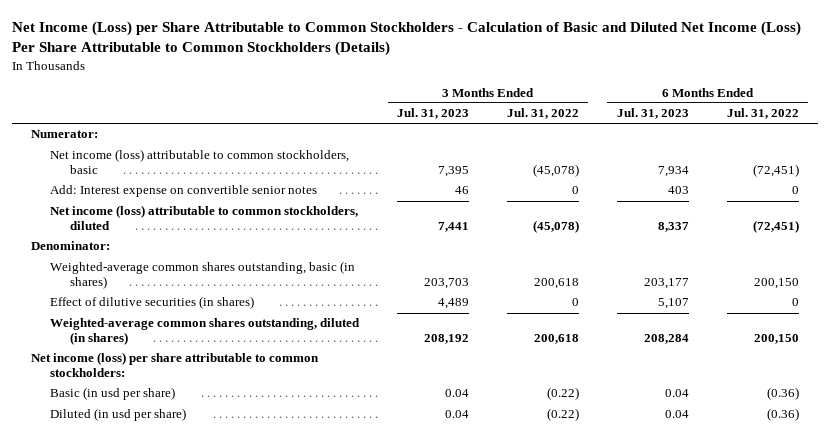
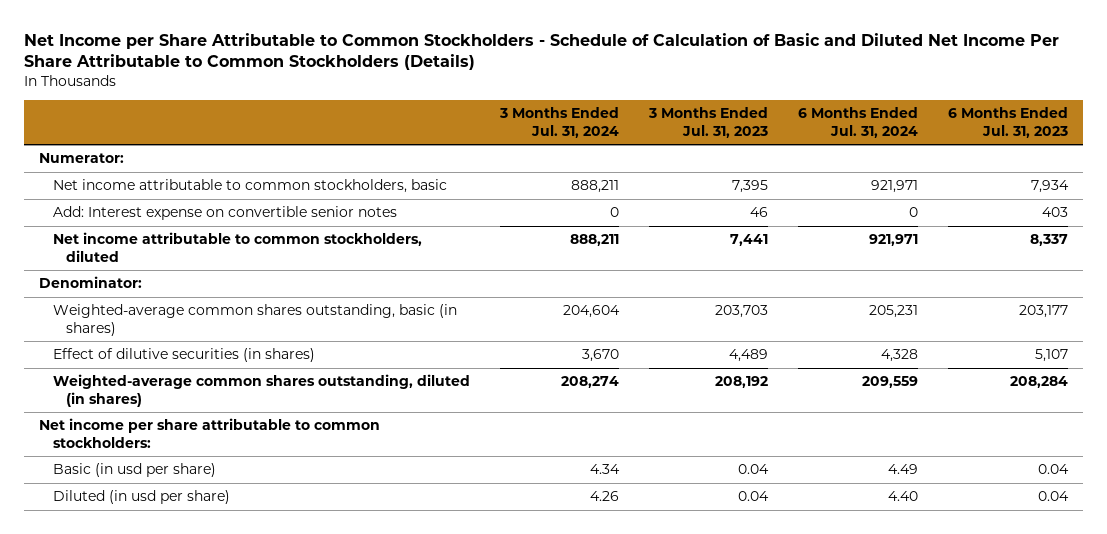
[12,21,802,57] Net Income (Loss) per Share Attributable to Common Stockholders - Calculation of Basic and Diluted Net Income (Loss) Per Share Attributable to Common Stockholders (Details) -> [24,32,1060,71] Net Income per Share Attributable to Common Stockholders - Schedule of Calculation of Basic and Diluted Net Income Per Share Attributable to Common Stockholders (Details)
[507,108,580,120] Jul. 31, 2022 -> none
[726,108,799,120] Jul. 31, 2022 -> none
none -> [498,107,619,138] 3 Months Ended Jul. 31, 2024
none -> [797,107,918,138] 6 Months Ended Jul. 31, 2024
[50,149,350,175] Net income (loss) attributable to common stockholders, basic -> [52,179,447,194] Net income attributable to common stockholders, basic
[50,205,359,231] Net income (loss) attributable to common stockholders, diluted -> [52,232,422,262] Net income attributable to common stockholders, diluted
[31,352,320,378] Net income (loss) per share attributable to common stockholders: -> [39,418,381,448] Net income per share attributable to common stockholders:

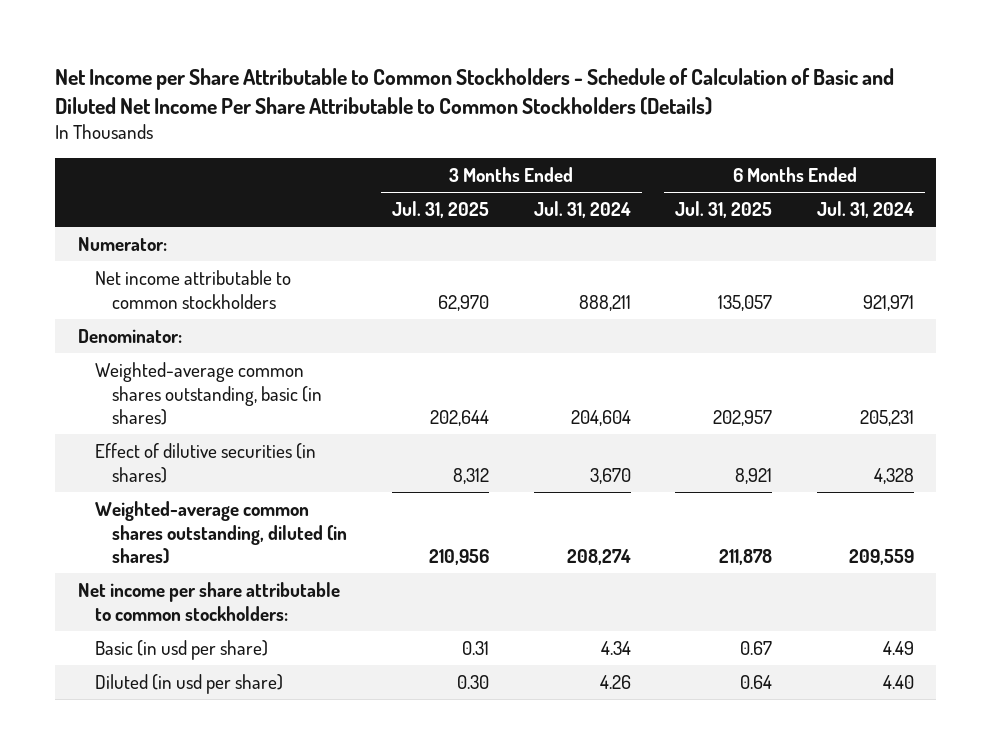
[647,107,768,138] 3 Months Ended Jul. 31, 2023 -> none
[947,107,1068,138] 6 Months Ended Jul. 31, 2023 -> none
none -> [391,201,489,219] Jul. 31, 2025
none -> [675,201,773,219] Jul. 31, 2025
[52,206,397,221] Add: Interest expense on convertible senior notes -> none
[52,232,422,262] Net income attributable to common stockholders, diluted -> none
[52,179,447,194] Net income attributable to common stockholders, basic -> [94,269,291,309] Net income attributable to common stockholders

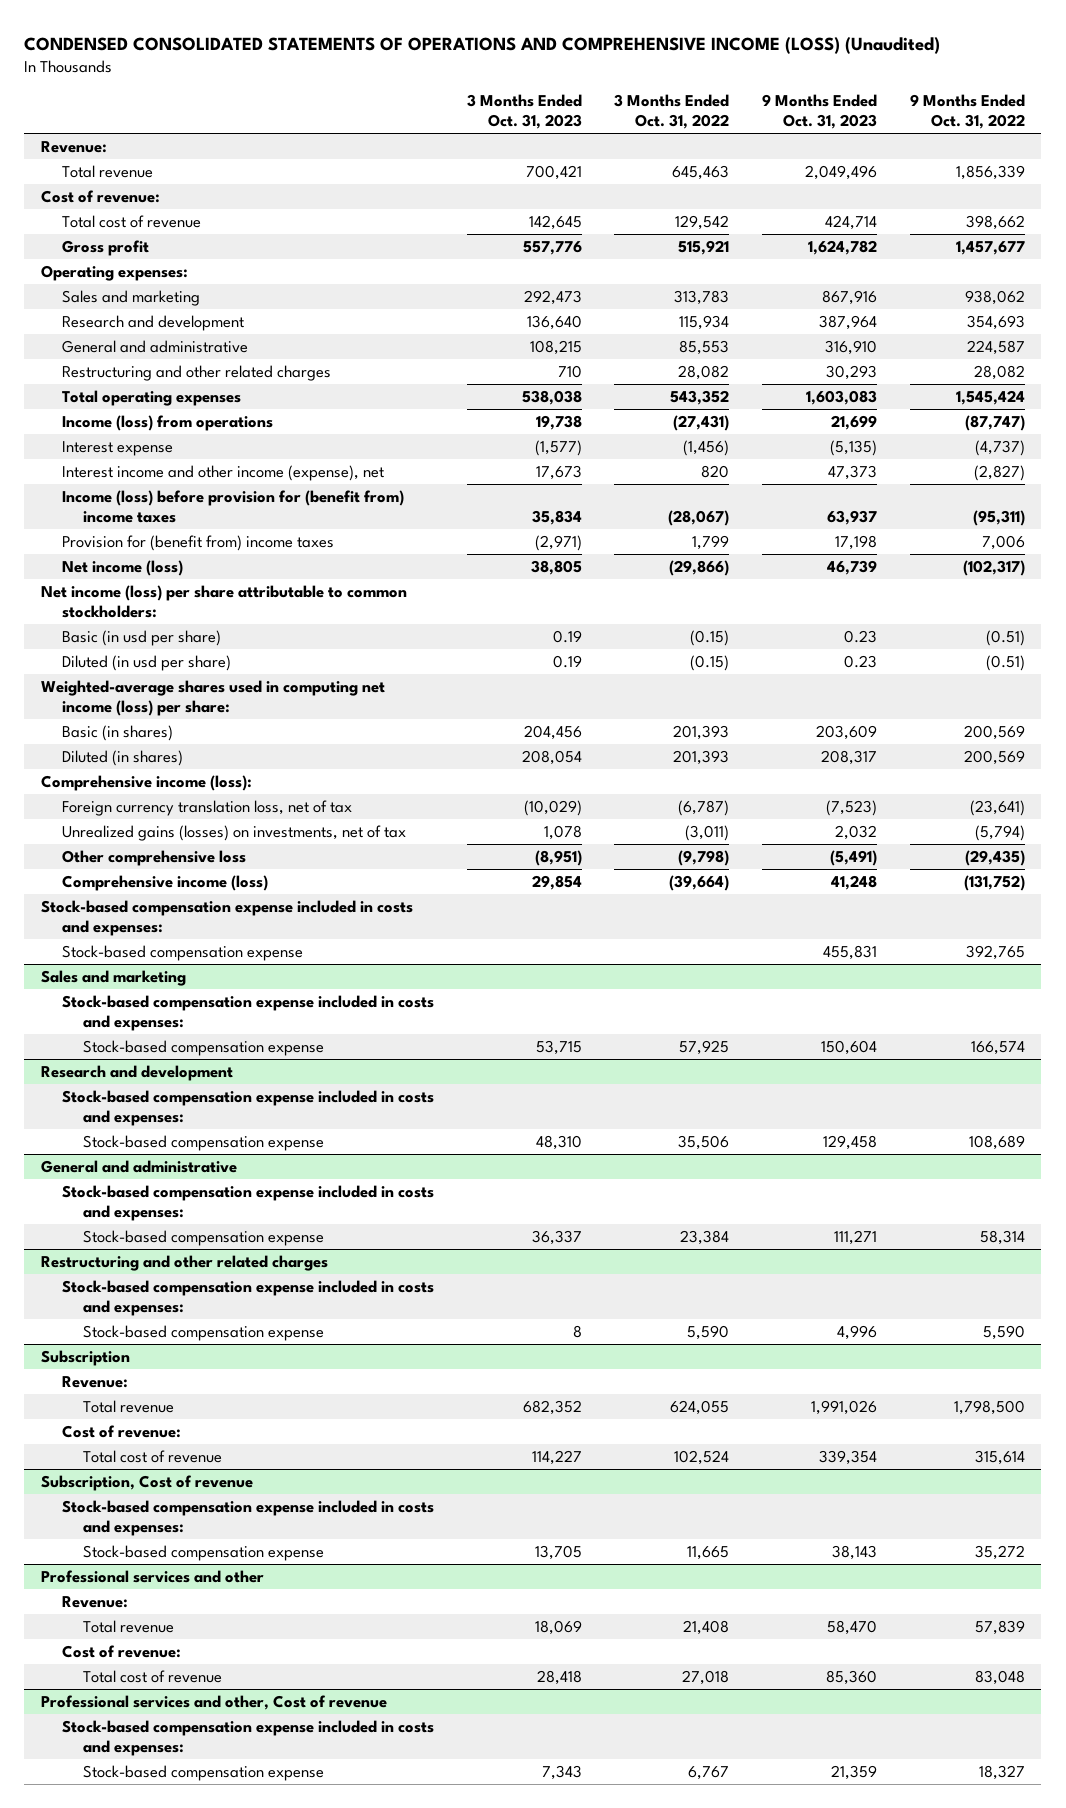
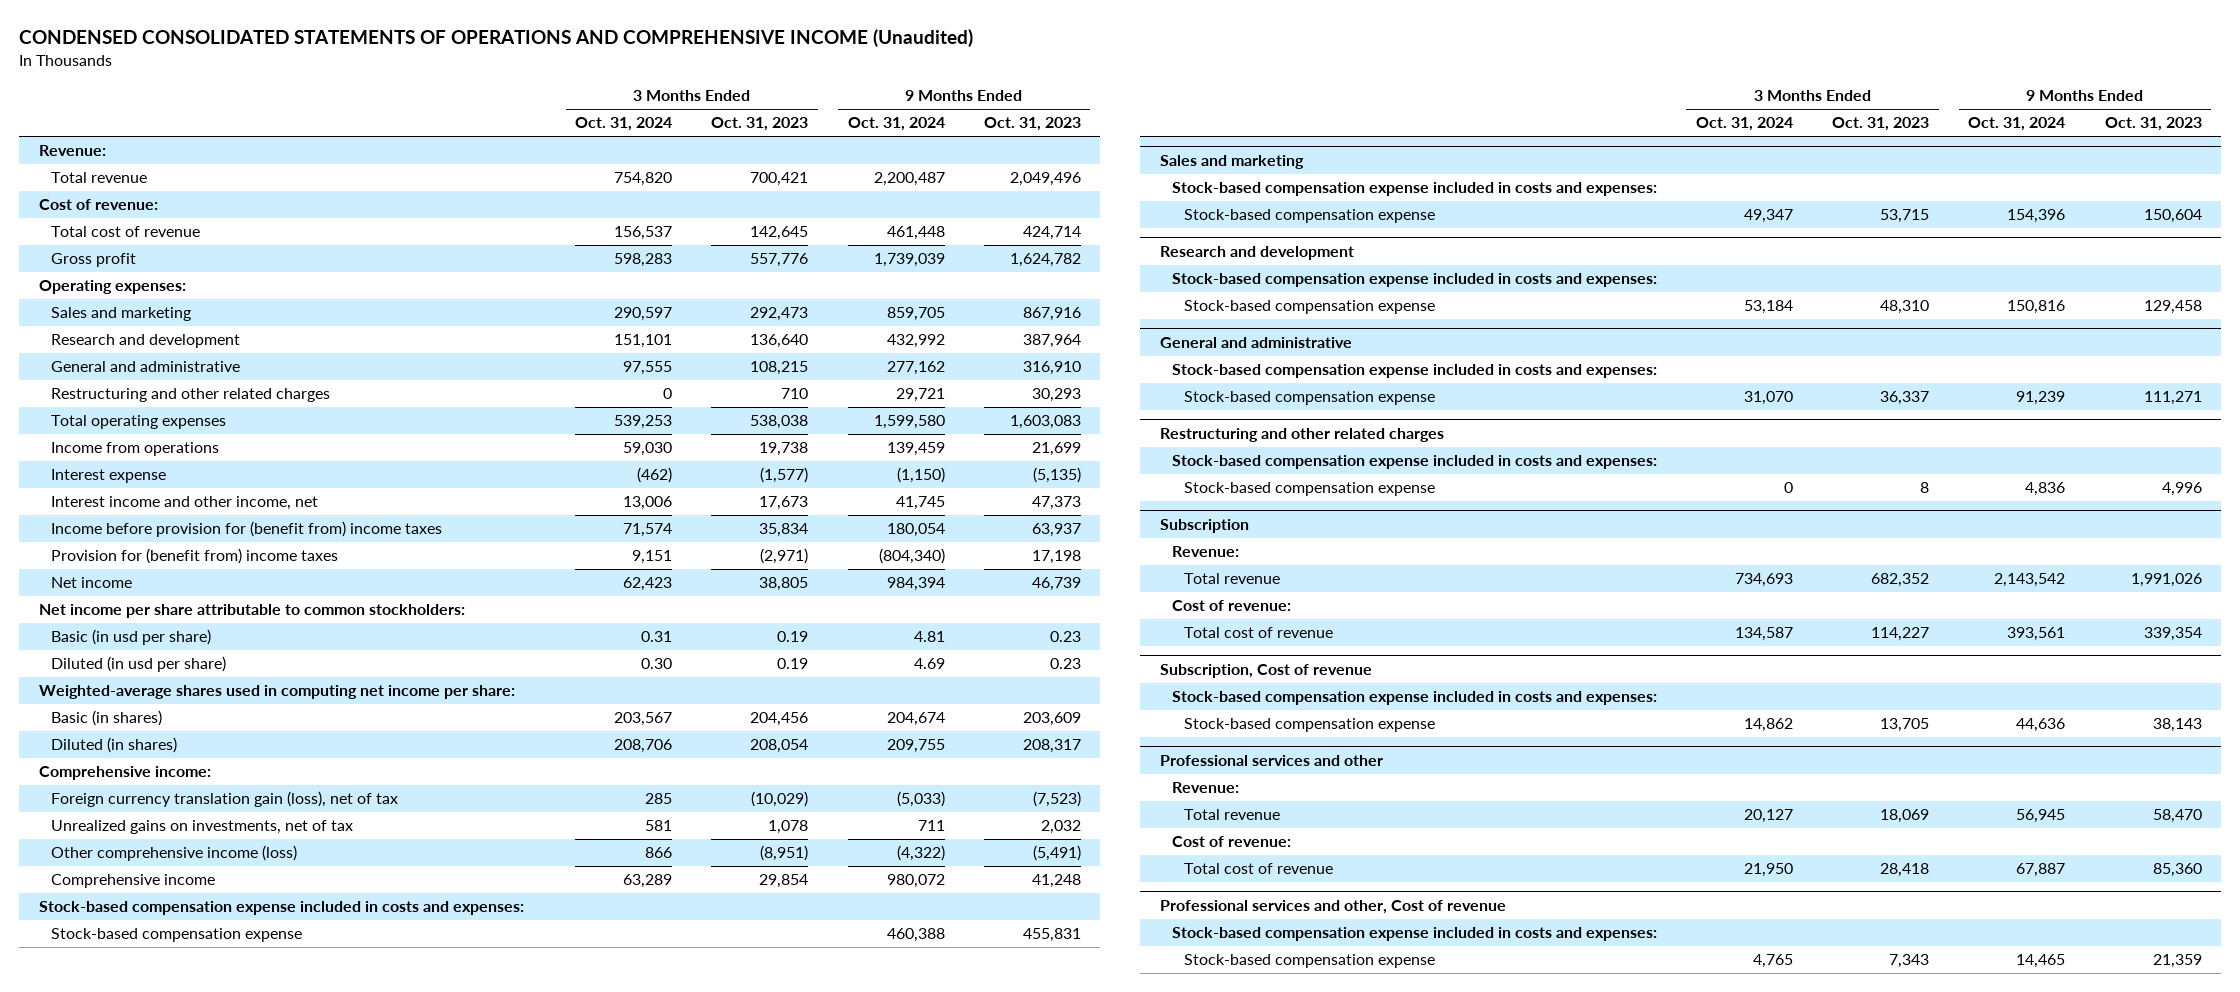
[24,36,941,54] CONDENSED CONSOLIDATED STATEMENTS OF OPERATIONS AND COMPREHENSIVE INCOME (LOSS) (Unaudited) -> [19,29,974,48] CONDENSED CONSOLIDATED STATEMENTS OF OPERATIONS AND COMPREHENSIVE INCOME (Unaudited)
[614,94,730,129] 3 Months Ended Oct. 31, 2022 -> none
[910,94,1026,129] 9 Months Ended Oct. 31, 2022 -> none
none -> [575,117,673,132] Oct. 31, 2024
none -> [847,117,945,132] Oct. 31, 2024
[61,415,273,432] Income (loss) from operations -> [51,442,220,457] Income from operations
[61,465,384,482] Interest income and other income (expense), net -> [51,496,319,511] Interest income and other income, net
[61,490,404,523] Income (loss) before provision for (benefit from) income taxes -> [51,521,443,538] Income before provision for (benefit from) income taxes
[61,560,183,577] Net income (loss) -> [51,577,133,589] Net income
[40,585,407,618] Net income (loss) per share attributable to common stockholders: -> [38,604,465,619] Net income per share attributable to common stockholders:
[40,680,385,716] Weighted-average shares used in computing net income (loss) per share: -> [38,685,515,700] Weighted-average shares used in computing net income per share:
[40,775,252,792] Comprehensive income (loss): -> [38,766,211,781] Comprehensive income:
[61,800,352,817] Foreign currency translation loss, net of tax -> [51,791,399,808] Foreign currency translation gain (loss), net of tax
[61,825,406,842] Unrealized gains (losses) on investments, net of tax -> [51,820,354,835] Unrealized gains on investments, net of tax
[61,850,246,867] Other comprehensive loss -> [51,845,298,862] Other comprehensive income (loss)
[61,875,268,892] Comprehensive income (loss) -> [51,874,216,889] Comprehensive income

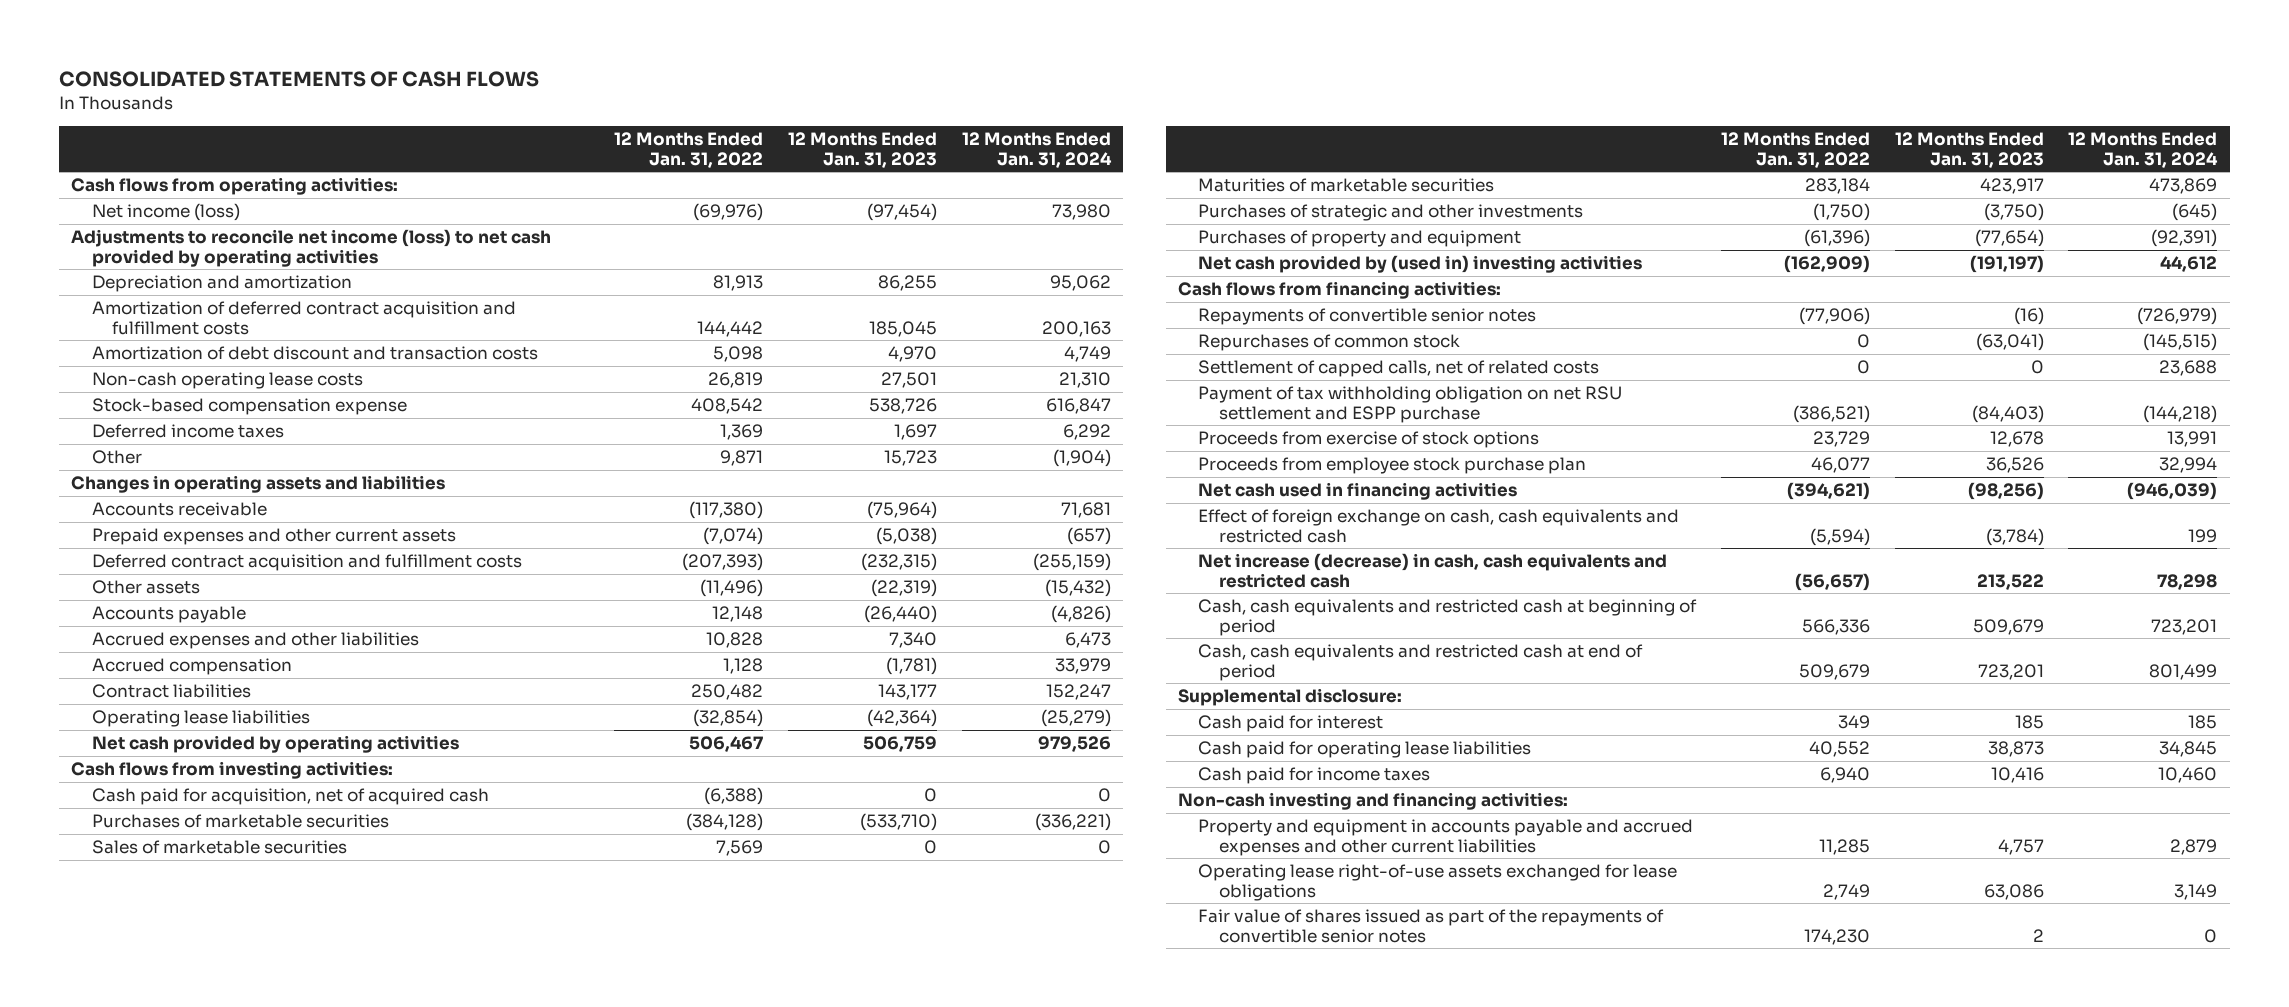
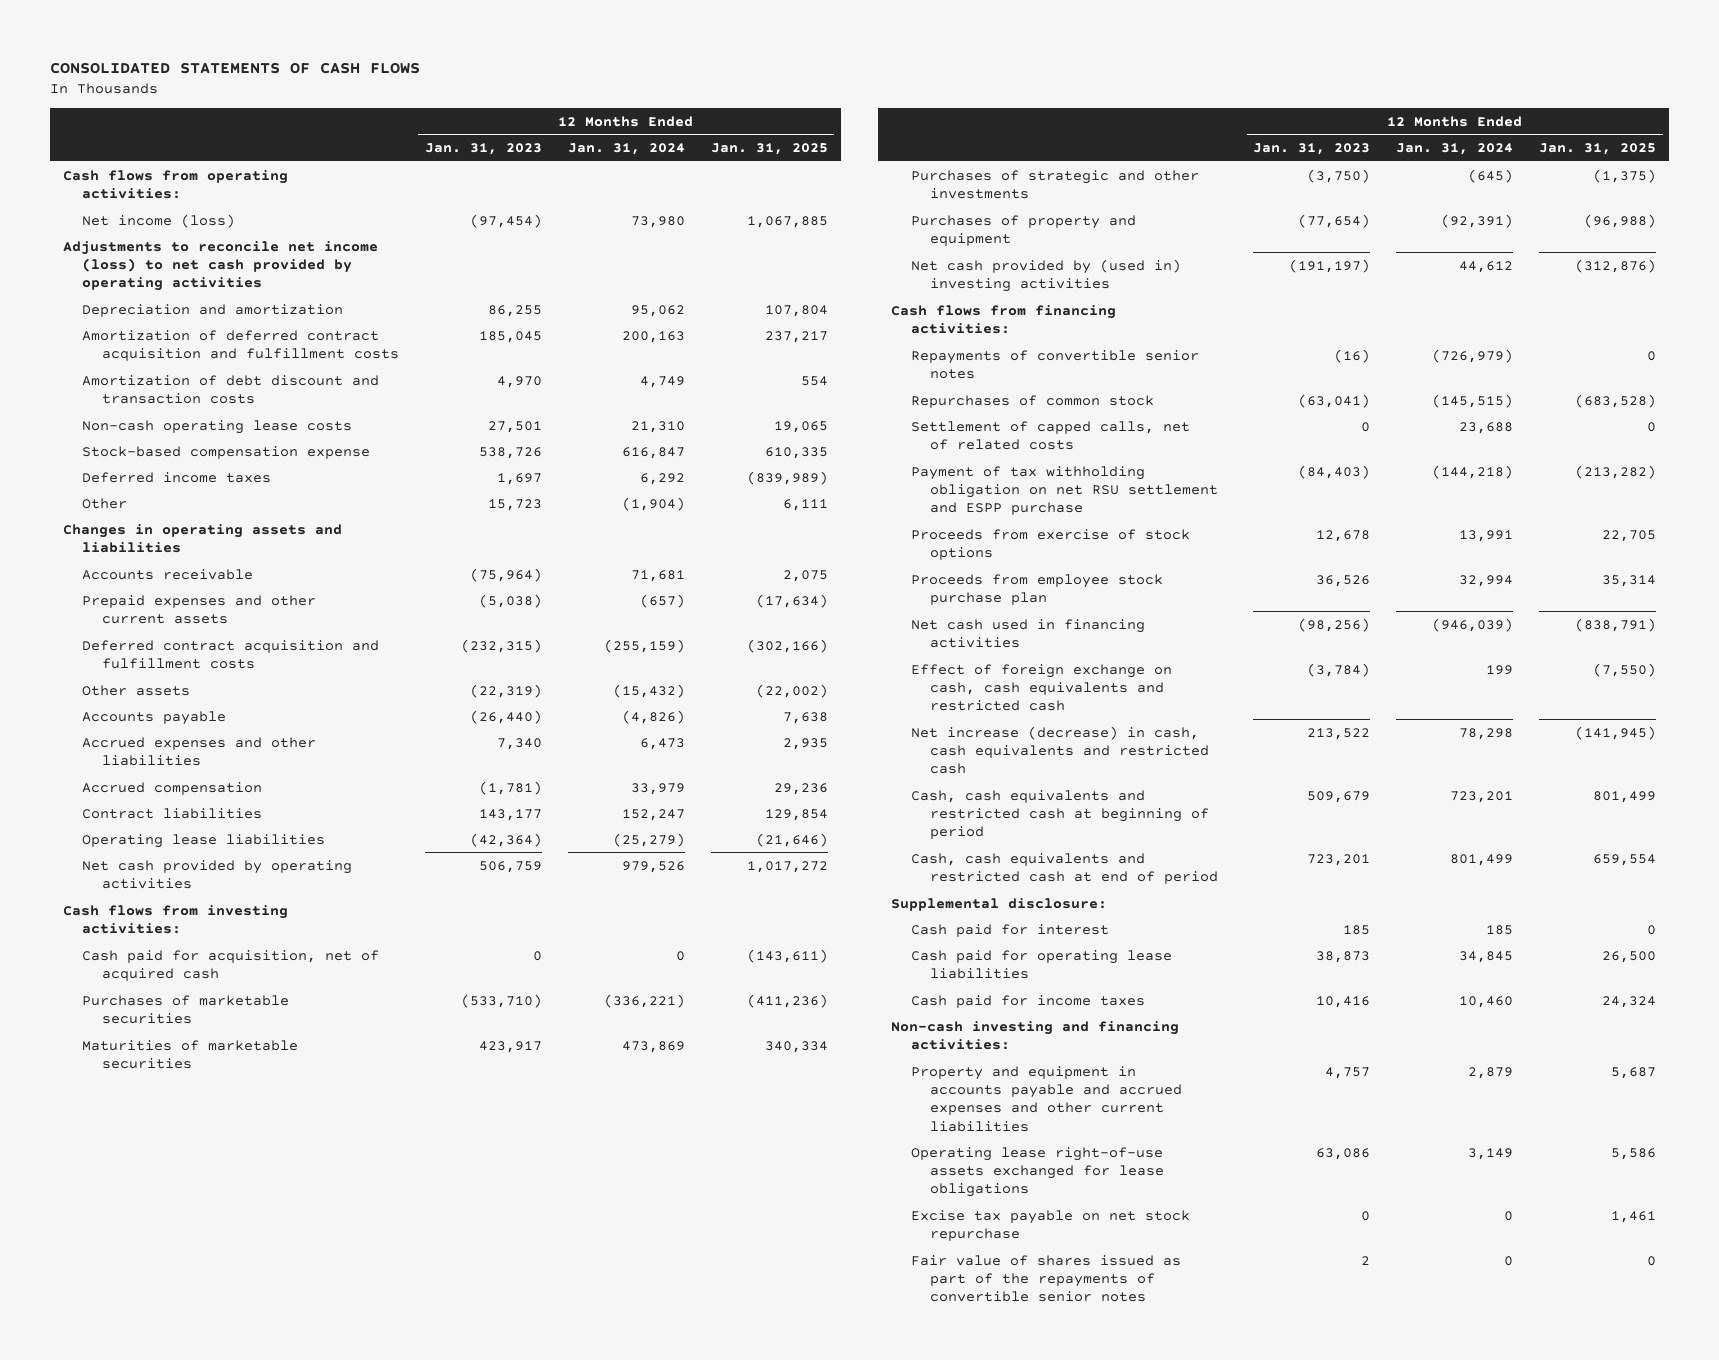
[614,131,764,168] 12 Months Ended Jan. 31, 2022 -> none
none -> [710,142,828,155] Jan. 31, 2025
[91,840,347,855] Sales of marketable securities -> none
none -> [910,1209,1190,1241] Excise tax payable on net stock repurchase

